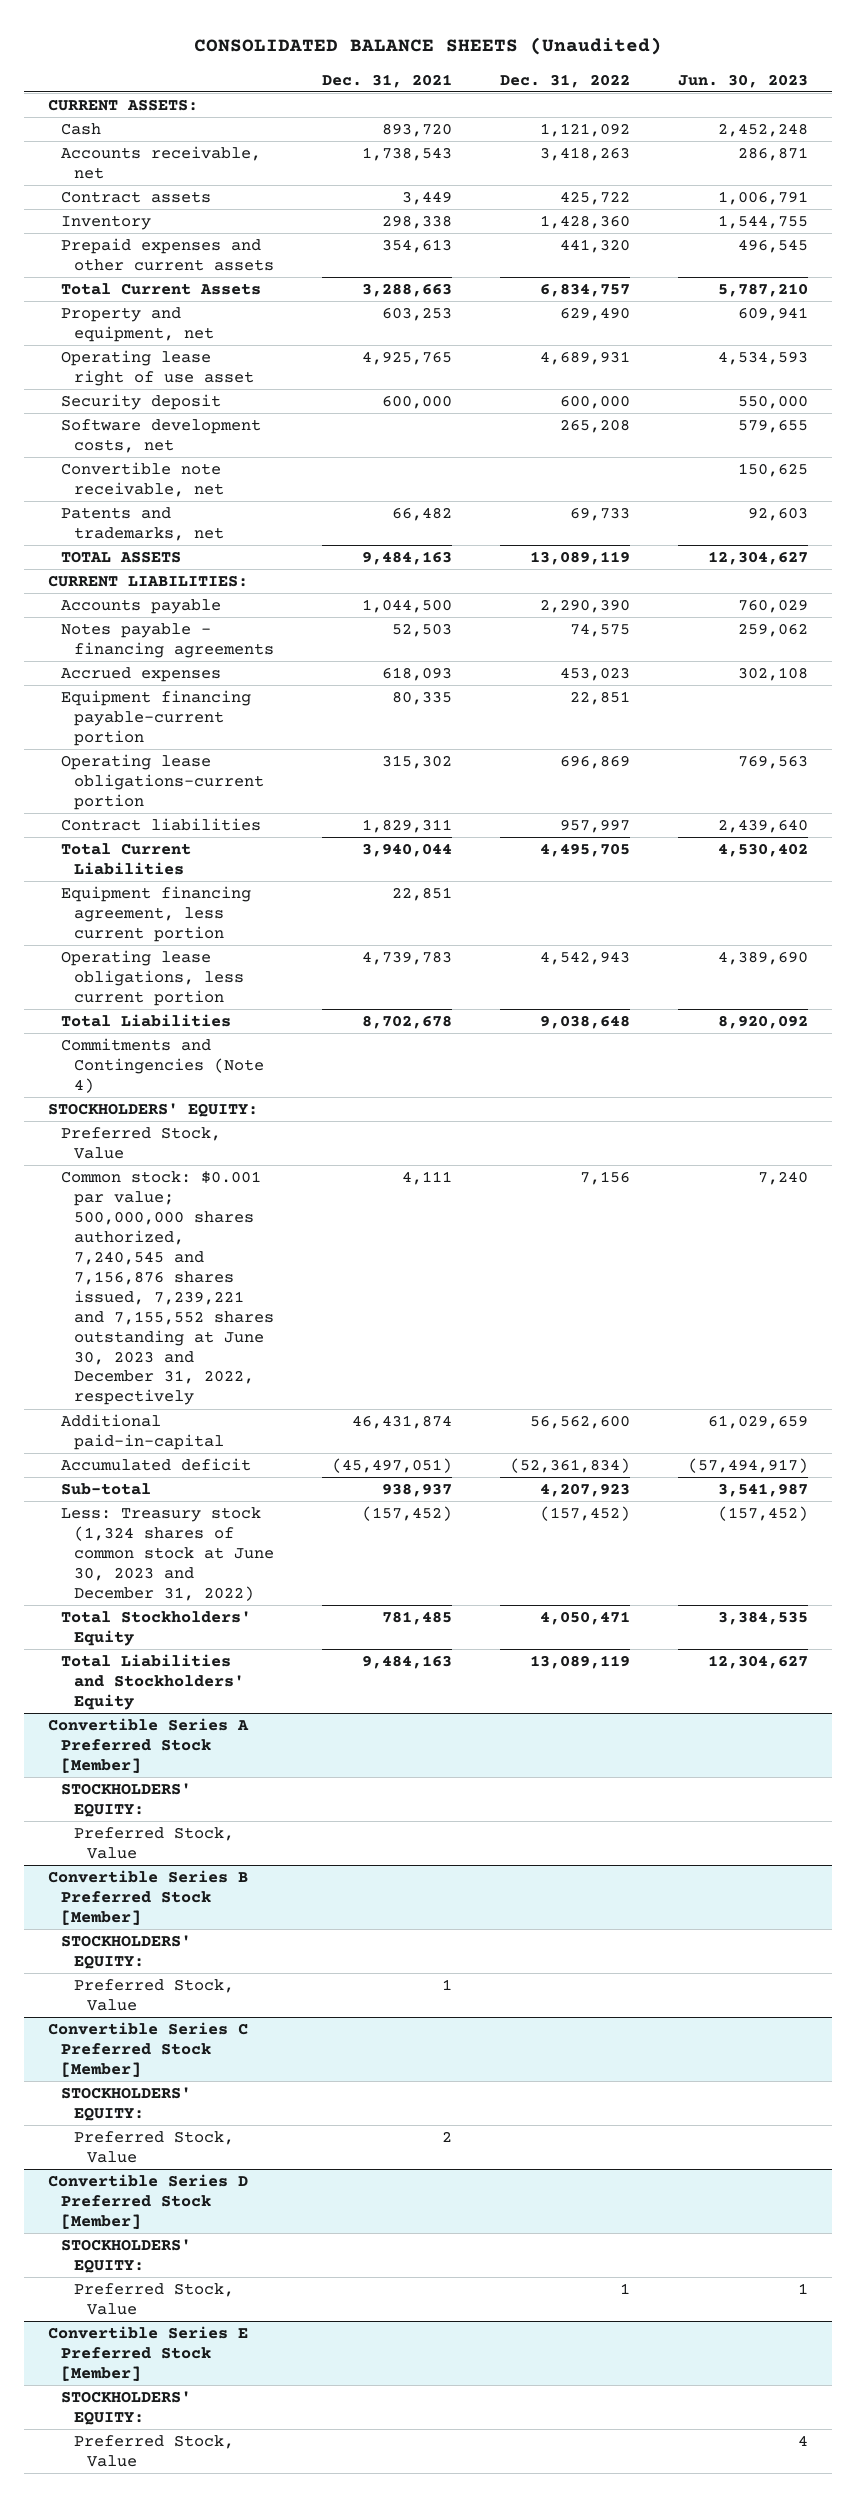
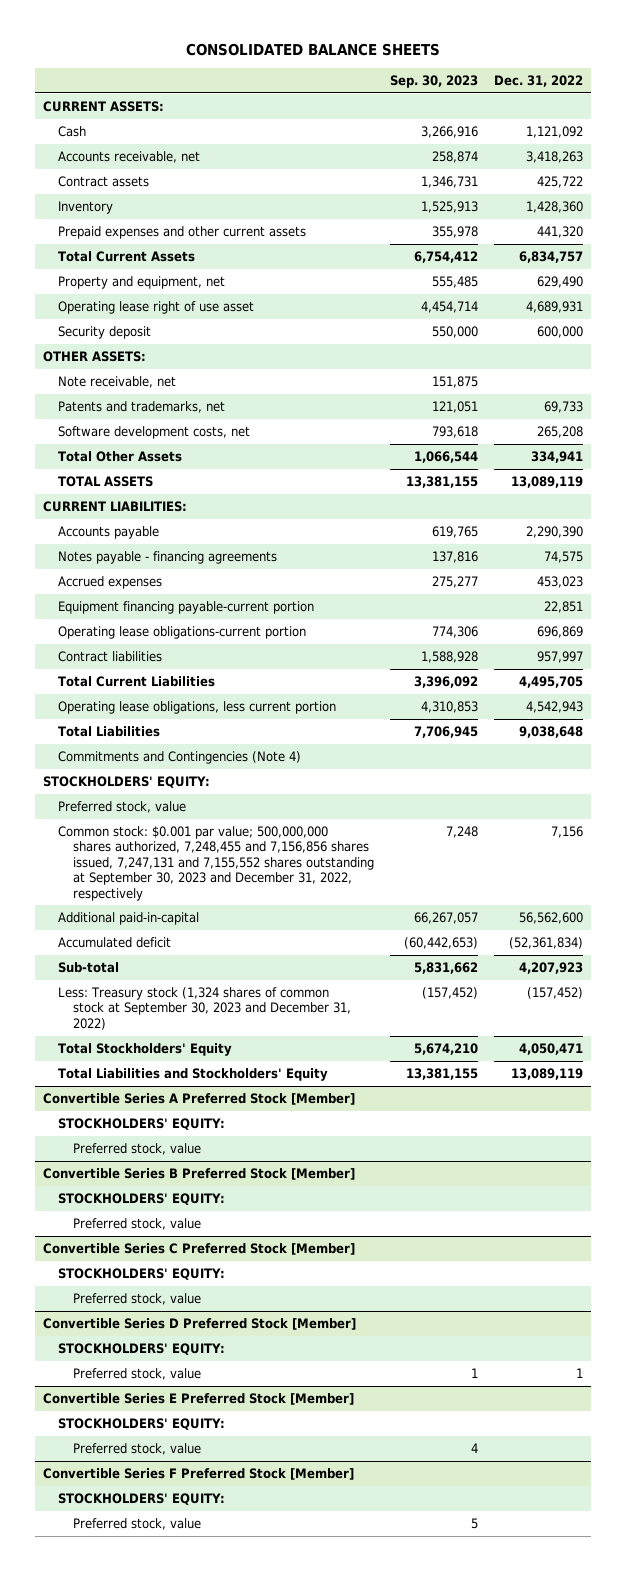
[194,36,663,55] CONSOLIDATED BALANCE SHEETS (Unaudited) -> [186,43,441,57] CONSOLIDATED BALANCE SHEETS
[322,73,453,88] Dec. 31, 2021 -> none
[678,73,809,88] Jun. 30, 2023 -> none
none -> [390,75,479,89] Sep. 30, 2023
none -> [43,351,147,363] OTHER ASSETS:
[61,462,225,498] Convertible note receivable, net -> [58,376,177,389] Note receivable, net
[61,419,262,454] Software development costs, net -> [58,426,251,440] Software development costs, net
none -> [58,451,183,463] Total Other Assets
[61,886,252,943] Equipment financing agreement, less current portion -> none
[61,1127,222,1160] Preferred Stock, Value -> [58,801,187,814] Preferred stock, value
[61,1171,275,1406] Common stock: $0.001 par value; 500,000,000 shares authorized, 7,240,545 and 7,156,876 shares issued, 7,239,221 and 7,155,552 shares outstanding at June 30, 2023 and December 31, 2022, respectively -> [58,826,375,901] Common stock: $0.001 par value; 500,000,000 shares authorized, 7,248,455 and 7,156,856 shares issued, 7,247,131 and 7,155,552 shares outstanding at September 30, 2023 and December 31, 2022, respectively
[61,1507,275,1601] Less: Treasury stock (1,324 shares of common stock at June 30, 2023 and December 31, 2022) -> [58,987,352,1030] Less: Treasury stock (1,324 shares of common stock at September 30, 2023 and December 31, 2022)
[74,1827,235,1860] Preferred Stock, Value -> [73,1143,202,1156] Preferred stock, value
[74,1979,235,2012] Preferred Stock, Value -> [73,1218,202,1231] Preferred stock, value
[74,2131,235,2164] Preferred Stock, Value -> [73,1293,202,1306] Preferred stock, value
[74,2283,235,2316] Preferred Stock, Value -> [73,1368,202,1381] Preferred stock, value
[74,2435,235,2468] Preferred Stock, Value -> [73,1443,202,1456] Preferred stock, value
none -> [43,1468,355,1481] Convertible Series F Preferred Stock [Member]
none -> [58,1493,226,1506] STOCKHOLDERS' EQUITY:
none -> [73,1518,202,1531] Preferred stock, value

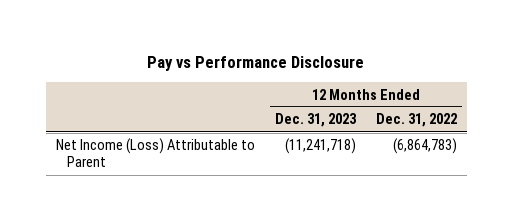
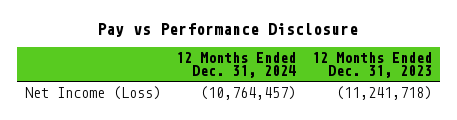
[376,113,458,128] Dec. 31, 2022 -> none
none -> [176,51,297,79] 12 Months Ended Dec. 31, 2024
[55,138,255,168] Net Income (Loss) Attributable to Parent -> [24,85,161,100] Net Income (Loss)

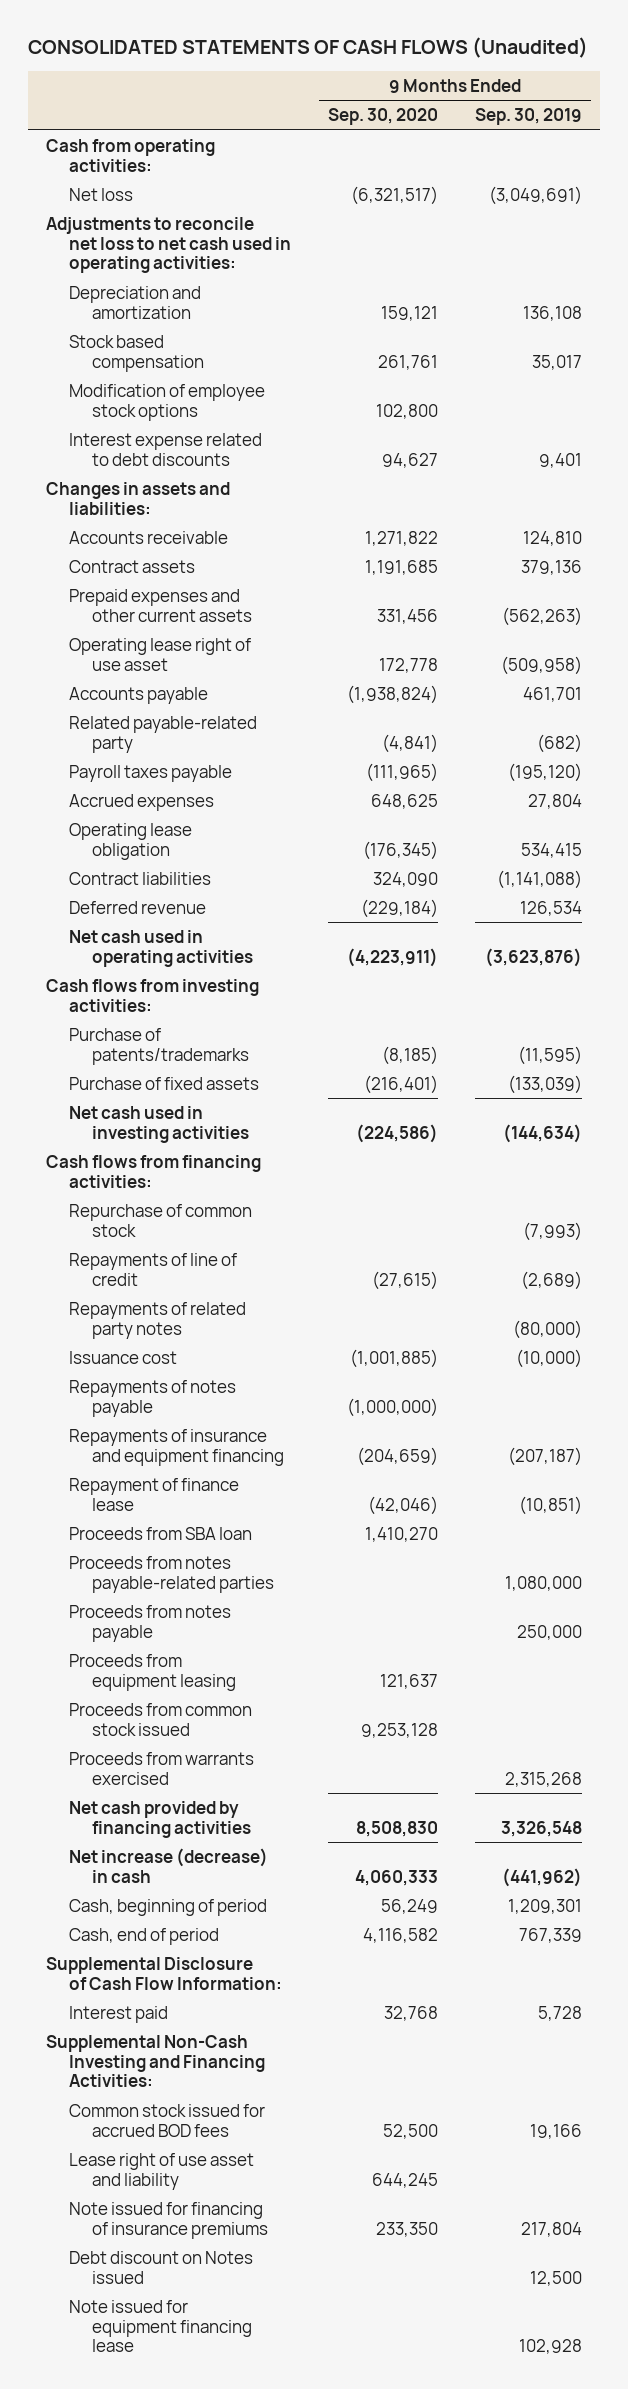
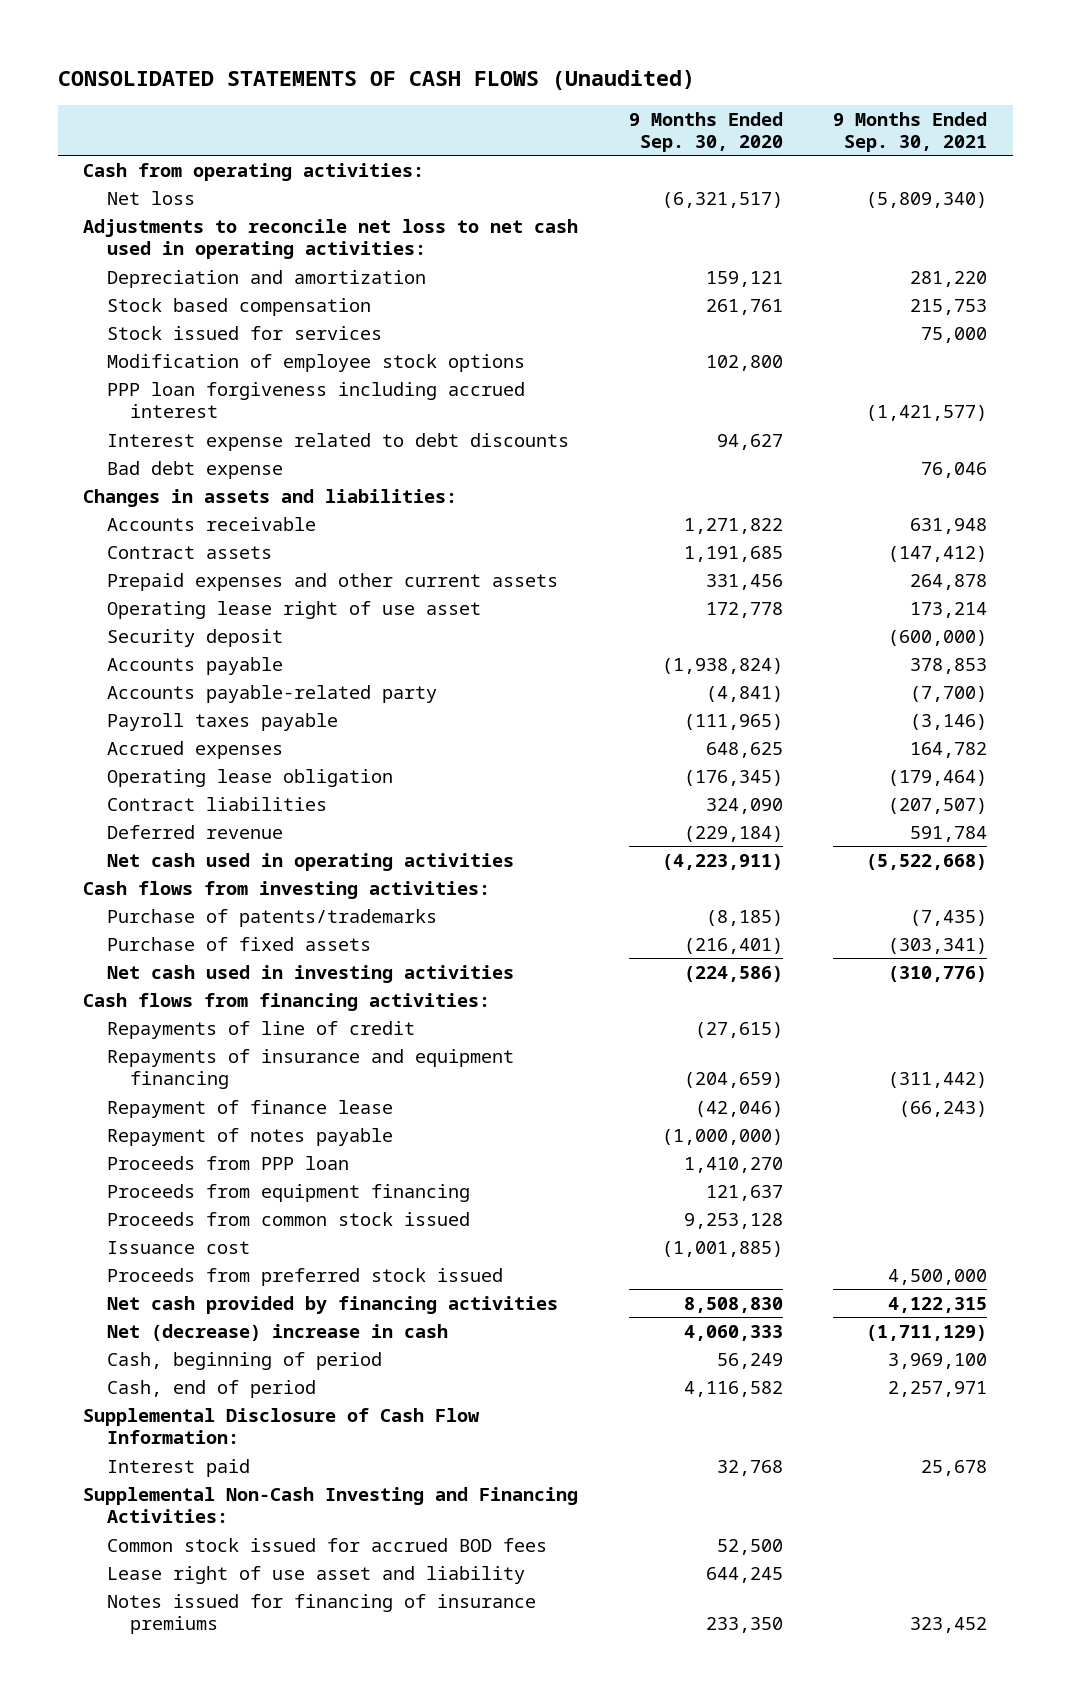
[474,108,582,126] Sep. 30, 2019 -> none
none -> [833,111,988,153] 9 Months Ended Sep. 30, 2021
none -> [106,325,382,340] Stock issued for services
none -> [106,381,525,419] PPP loan forgiveness including accrued interest
none -> [106,460,283,479] Bad debt expense
none -> [106,628,283,647] Security deposit
[69,715,258,753] Related payable-related party -> [106,684,437,703] Accounts payable-related party
[69,1203,253,1237] Repurchase of common stock -> none
[69,1301,247,1339] Repayments of related party notes -> none
[69,1379,237,1417] Repayments of notes payable -> none
[69,1555,275,1593] Proceeds from notes payable-related parties -> none
[69,1604,232,1642] Proceeds from notes payable -> none
none -> [106,1127,393,1146] Repayment of notes payable
[69,1526,253,1540] Proceeds from SBA loan -> [106,1155,349,1170] Proceeds from PPP loan
[69,1653,237,1691] Proceeds from equipment leasing -> [106,1183,470,1202] Proceeds from equipment financing
[69,1751,255,1785] Proceeds from warrants exercised -> none
[69,1350,178,1364] Issuance cost -> [106,1240,250,1254] Issuance cost
none -> [106,1267,503,1286] Proceeds from preferred stock issued
[69,1847,269,1883] Net increase (decrease) in cash -> [106,1323,448,1341] Net (decrease) increase in cash
[69,2250,254,2284] Debt discount on Notes issued -> none
[69,2299,253,2353] Note issued for equipment financing lease -> none
[69,2201,269,2239] Note issued for financing of insurance premiums -> [106,1593,536,1635] Notes issued for financing of insurance premiums

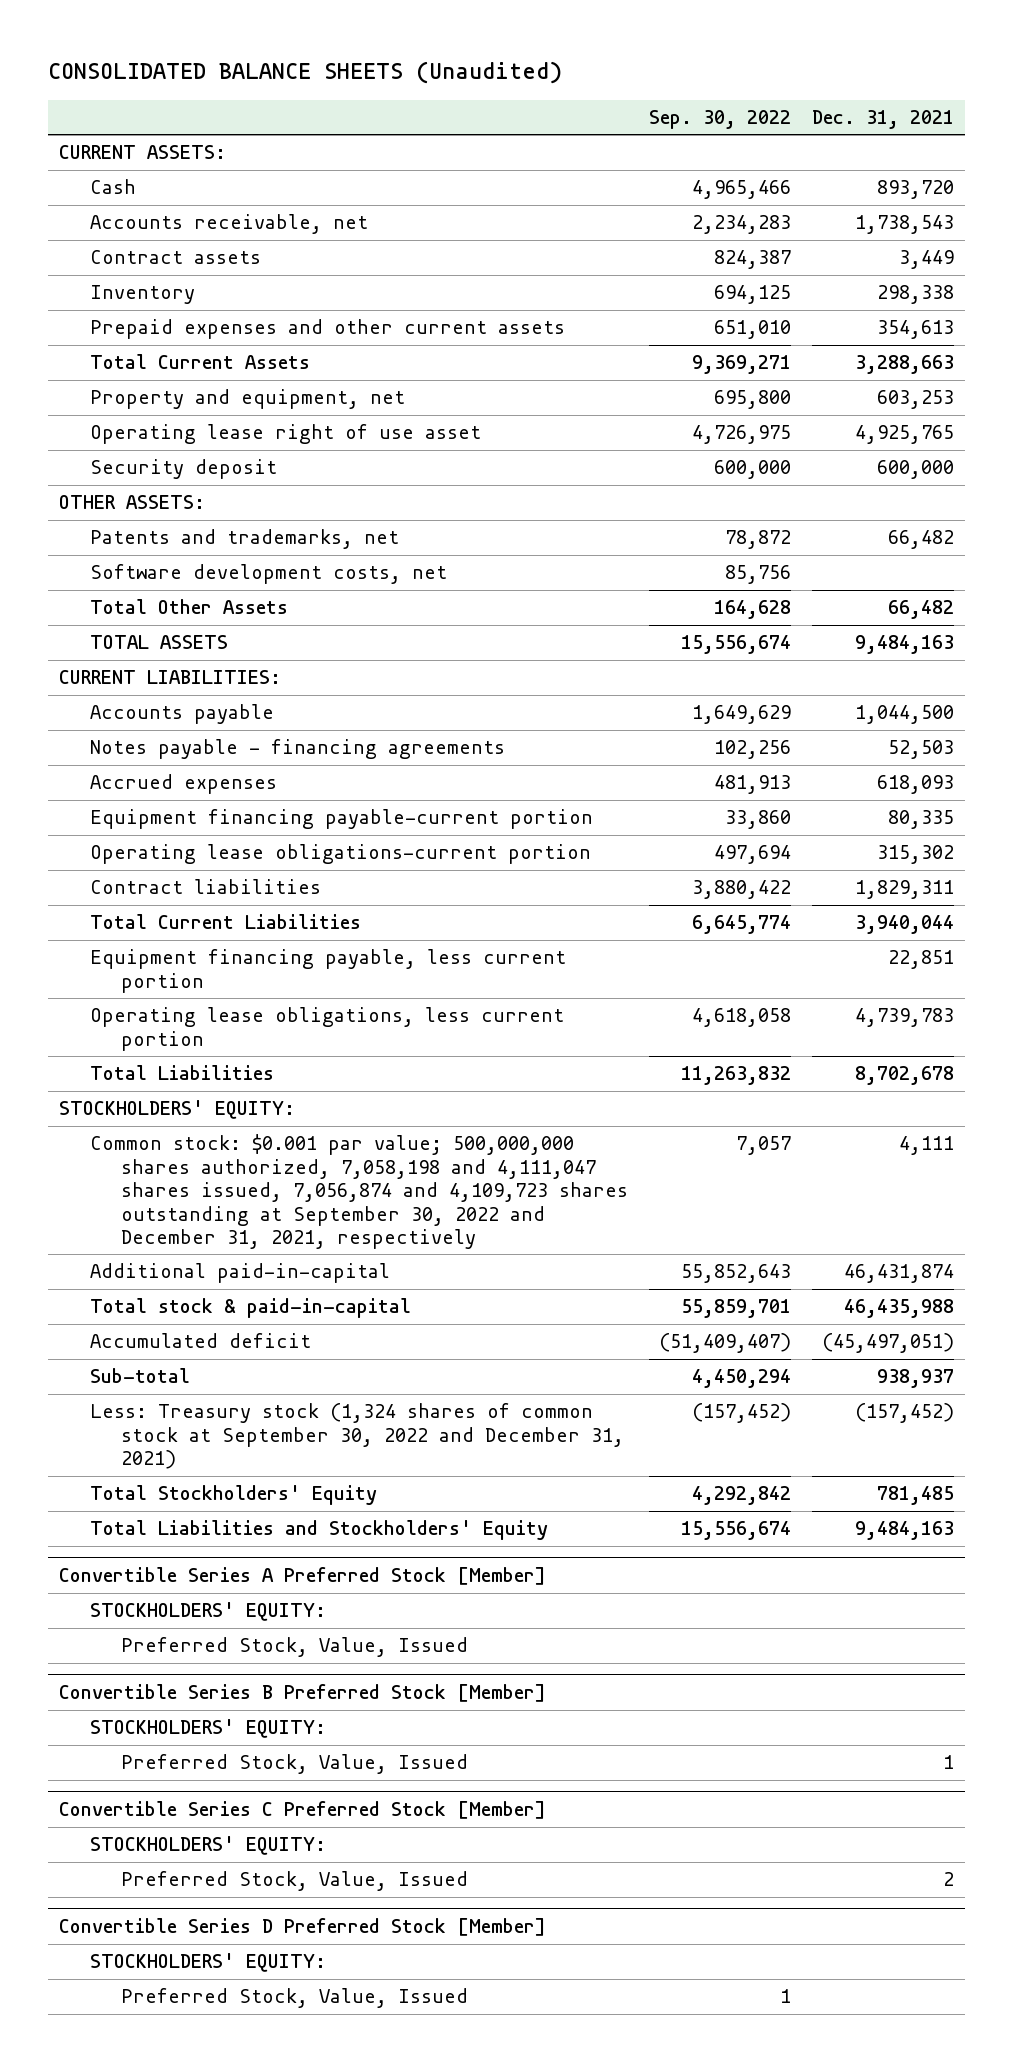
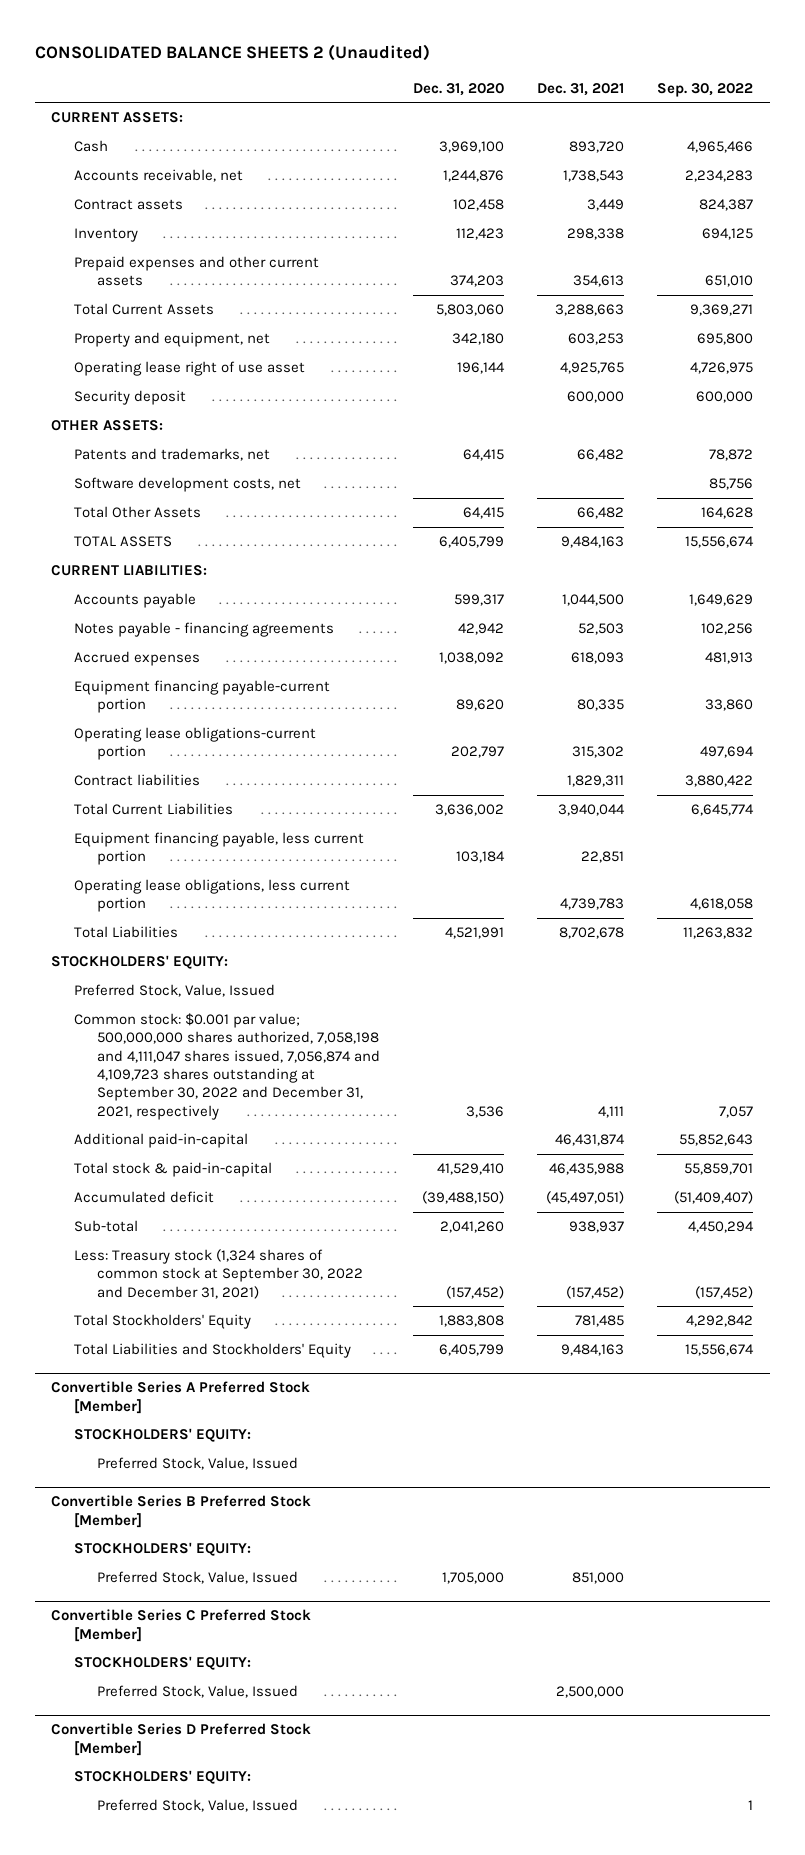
[48,61,563,85] CONSOLIDATED BALANCE SHEETS (Unaudited) -> [34,44,430,62] CONSOLIDATED BALANCE SHEETS 2 (Unaudited)
none -> [413,82,505,96] Dec. 31, 2020
none -> [74,984,276,998] Preferred Stock, Value, Issued
[942,1755,954,1770] 1 -> [572,1572,625,1585] 851,000
[942,1872,954,1887] 2 -> [556,1686,625,1699] 2,500,000

